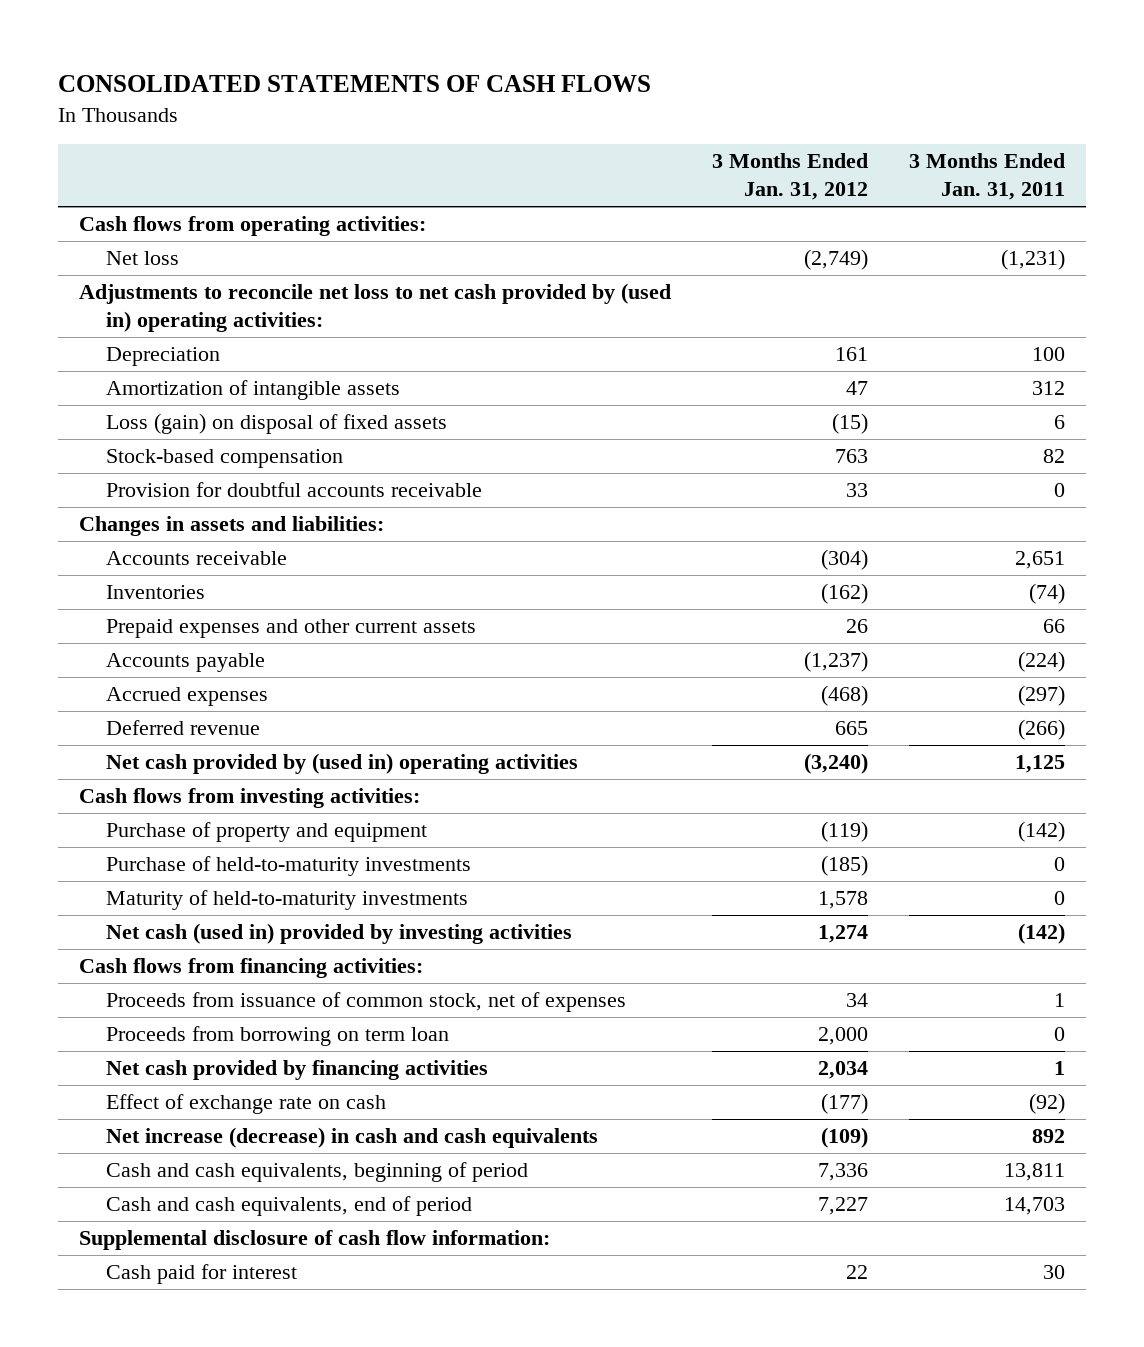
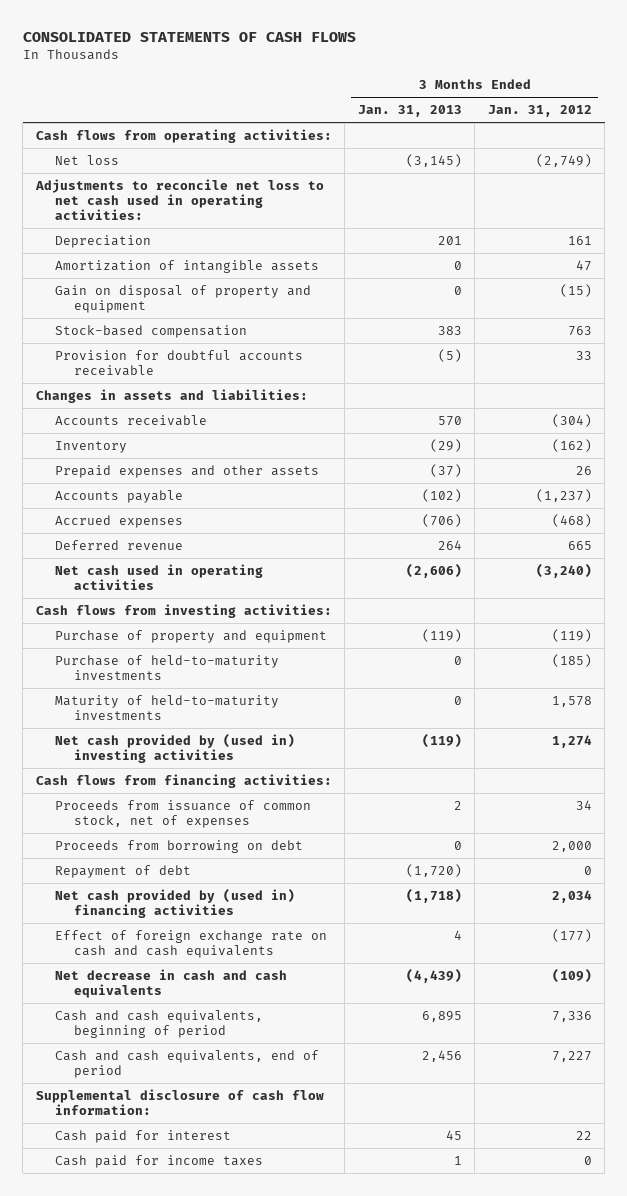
[908,153,1065,201] 3 Months Ended Jan. 31, 2011 -> none
none -> [357,105,462,118] Jan. 31, 2013
[78,283,671,333] Adjustments to reconcile net loss to net cash provided by (used in) operating activities: -> [34,178,324,220] Adjustments to reconcile net loss to net cash used in operating activities:
[106,413,448,435] Loss (gain) on disposal of fixed assets -> [54,284,311,313] Gain on disposal of property and equipment
[106,585,206,600] Inventories -> [54,440,127,453] Inventory
[106,619,477,639] Prepaid expenses and other current assets -> [54,464,319,478] Prepaid expenses and other assets
[106,753,579,775] Net cash provided by (used in) operating activities -> [54,563,263,590] Net cash used in operating activities
[106,923,573,945] Net cash (used in) provided by investing activities -> [54,733,295,763] Net cash provided by (used in) investing activities
[106,1026,450,1047] Proceeds from borrowing on term loan -> [54,839,303,853] Proceeds from borrowing on debt
none -> [54,864,191,878] Repayment of debt
[106,1060,489,1081] Net cash provided by financing activities -> [54,888,295,918] Net cash provided by (used in) financing activities
[106,1094,387,1115] Effect of exchange rate on cash -> [54,929,327,958] Effect of foreign exchange rate on cash and cash equivalents
[106,1127,599,1149] Net increase (decrease) in cash and cash equivalents -> [54,968,287,998] Net decrease in cash and cash equivalents
none -> [54,1154,263,1168] Cash paid for income taxes

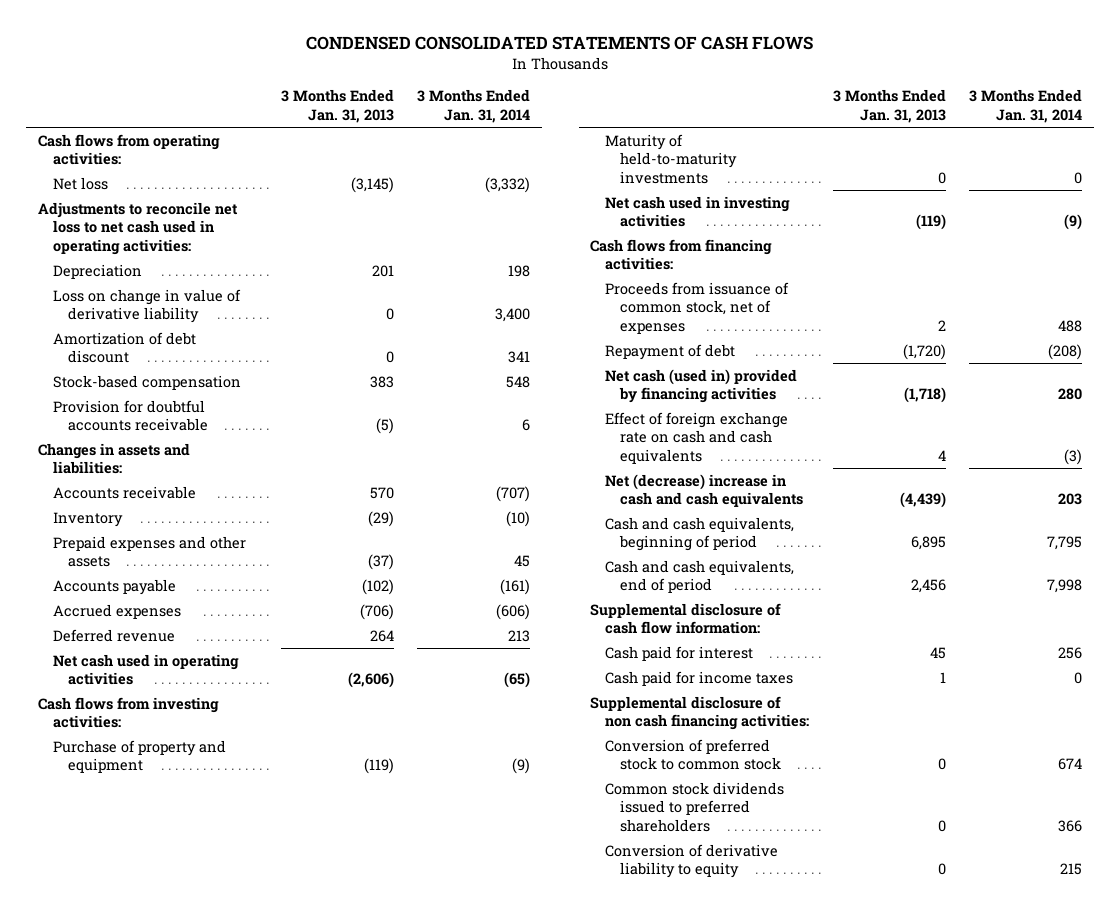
[22,32,356,43] CONSOLIDATED STATEMENTS OF CASH FLOWS -> [306,36,814,51] CONDENSED CONSOLIDATED STATEMENTS OF CASH FLOWS
[487,105,592,118] Jan. 31, 2012 -> none
none -> [417,89,531,124] 3 Months Ended Jan. 31, 2014
[54,259,319,273] Amortization of intangible assets -> none
[54,284,311,313] Gain on disposal of property and equipment -> none
none -> [52,288,241,324] Loss on change in value of derivative liability
none -> [52,331,196,364] Amortization of debt discount
[54,654,279,680] Purchase of held-to-maturity investments -> none
[54,733,295,763] Net cash provided by (used in) investing activities -> [605,195,791,228] Net cash used in investing activities
[54,839,303,853] Proceeds from borrowing on debt -> none
[54,888,295,918] Net cash provided by (used in) financing activities -> [605,368,798,404] Net cash (used in) provided by financing activities
[54,968,287,998] Net decrease in cash and cash equivalents -> [605,473,803,508] Net (decrease) increase in cash and cash equivalents
none -> [590,695,810,731] Supplemental disclosure of non cash financing activities:
none -> [605,738,781,771] Conversion of preferred stock to common stock
none -> [605,781,785,833] Common stock dividends issued to preferred shareholders
none -> [605,843,779,879] Conversion of derivative liability to equity

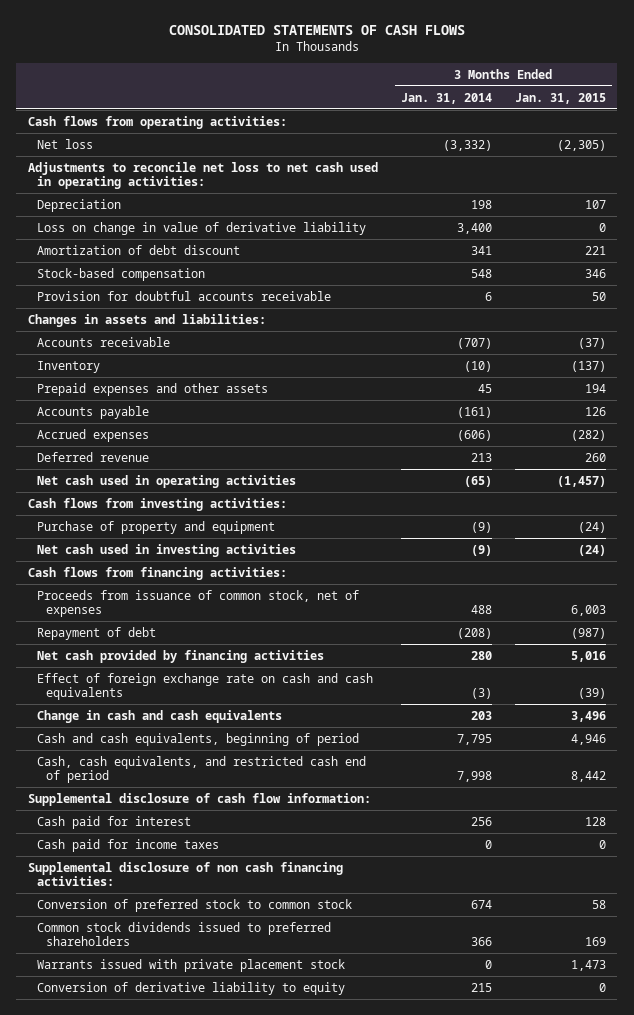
[306,36,814,51] CONDENSED CONSOLIDATED STATEMENTS OF CASH FLOWS -> [168,24,465,35] CONSOLIDATED STATEMENTS OF CASH FLOWS
[280,89,394,124] 3 Months Ended Jan. 31, 2013 -> none
none -> [514,92,606,104] Jan. 31, 2015
[605,133,737,185] Maturity of held-to-maturity investments -> none
[605,368,798,404] Net cash (used in) provided by financing activities -> [37,649,325,663] Net cash provided by financing activities
[605,473,803,508] Net (decrease) increase in cash and cash equivalents -> [37,709,283,723] Change in cash and cash equivalents
[605,559,795,594] Cash and cash equivalents, end of period -> [37,755,367,784] Cash, cash equivalents, and restricted cash end of period
none -> [37,958,346,972] Warrants issued with private placement stock

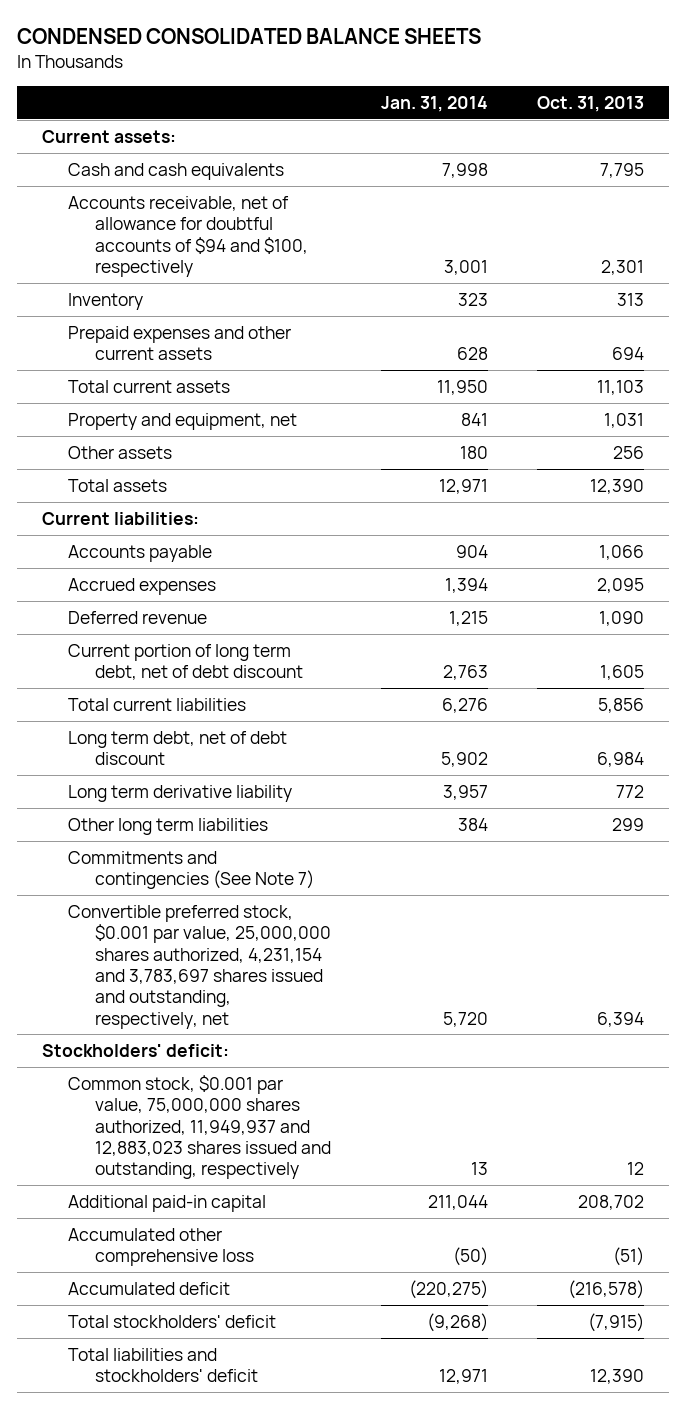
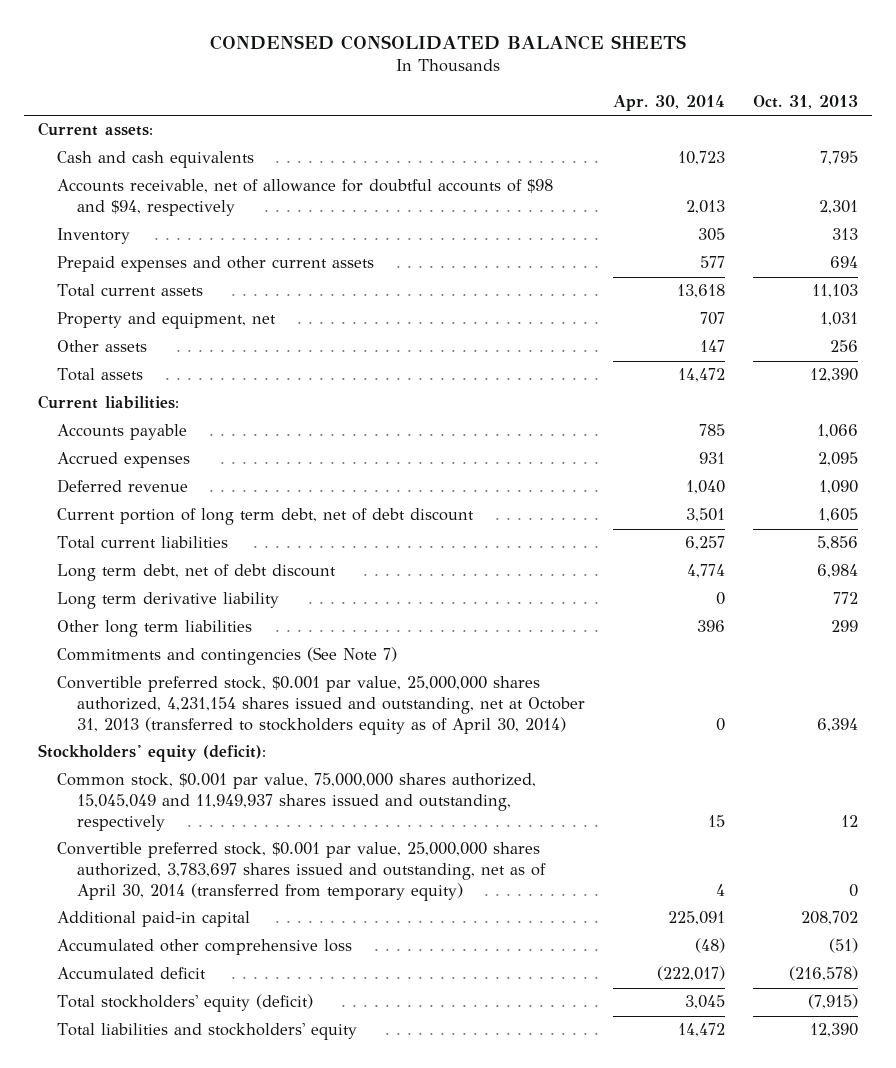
[380,95,488,112] Jan. 31, 2014 -> none
none -> [612,95,725,112] Apr. 30, 2014
[68,195,308,277] Accounts receivable, net of allowance for doubtful accounts of $94 and $100, respectively -> [57,179,554,217] Accounts receivable, net of allowance for doubtful accounts of $98 and $94, respectively
[68,904,331,1029] Convertible preferred stock, $0.001 par value, 25,000,000 shares authorized, 4,231,154 and 3,783,697 shares issued and outstanding, respectively, net -> [57,676,585,736] Convertible preferred stock, $0.001 par value, 25,000,000 shares authorized, 4,231,154 shares issued and outstanding, net at October 31, 2013 (transferred to stockholders equity as of April 30, 2014)
[41,1043,229,1057] Stockholders' deficit: -> [37,744,266,763] Stockholders' equity (deficit):
[68,1074,331,1180] Common stock, $0.001 par value, 75,000,000 shares authorized, 11,949,937 and 12,883,023 shares issued and outstanding, respectively -> [57,773,537,832] Common stock, $0.001 par value, 75,000,000 shares authorized, 15,045,049 and 11,949,937 shares issued and outstanding, respectively
none -> [57,842,546,902] Convertible preferred stock, $0.001 par value, 25,000,000 shares authorized, 3,783,697 shares issued and outstanding, net as of April 30, 2014 (transferred from temporary equity)
[68,1314,277,1328] Total stockholders' deficit -> [57,994,314,1013] Total stockholders' equity (deficit)
[68,1347,258,1383] Total liabilities and stockholders' deficit -> [57,1023,358,1041] Total liabilities and stockholders' equity

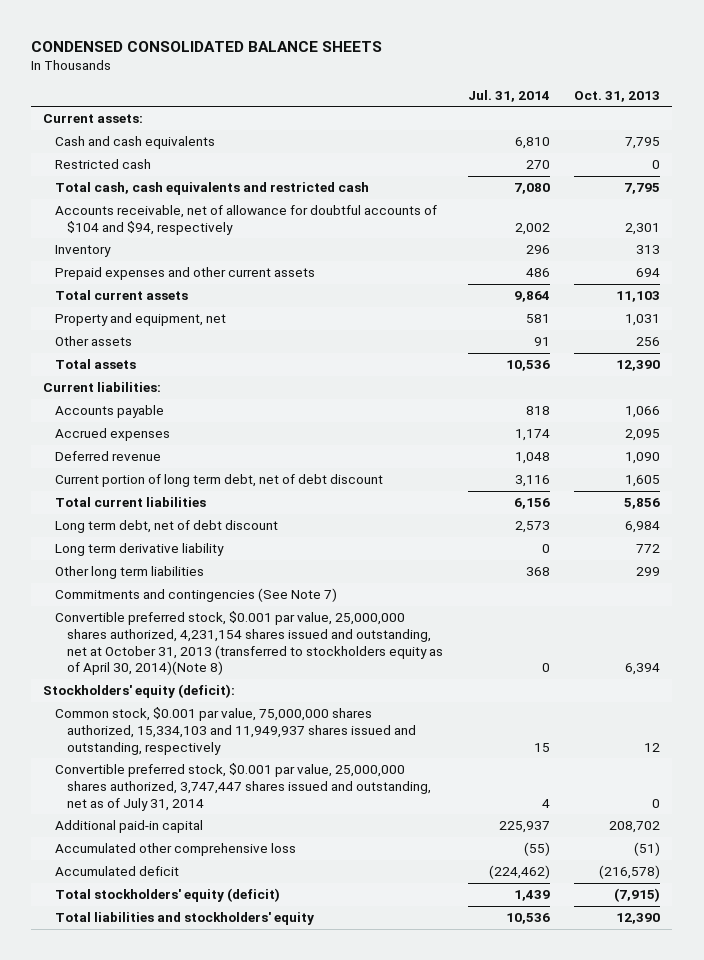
[612,95,725,112] Apr. 30, 2014 -> none
none -> [467,89,550,102] Jul. 31, 2014
none -> [55,159,152,170] Restricted cash
none -> [55,182,370,196] Total cash, cash equivalents and restricted cash
[57,179,554,217] Accounts receivable, net of allowance for doubtful accounts of $98 and $94, respectively -> [55,205,438,235] Accounts receivable, net of allowance for doubtful accounts of $104 and $94, respectively
[57,676,585,736] Convertible preferred stock, $0.001 par value, 25,000,000 shares authorized, 4,231,154 shares issued and outstanding, net at October 31, 2013 (transferred to stockholders equity as of April 30, 2014) -> [55,611,444,676] Convertible preferred stock, $0.001 par value, 25,000,000 shares authorized, 4,231,154 shares issued and outstanding, net at October 31, 2013 (transferred to stockholders equity as of April 30, 2014)(Note 8)
[57,773,537,832] Common stock, $0.001 par value, 75,000,000 shares authorized, 15,045,049 and 11,949,937 shares issued and outstanding, respectively -> [55,707,417,755] Common stock, $0.001 par value, 75,000,000 shares authorized, 15,334,103 and 11,949,937 shares issued and outstanding, respectively
[57,842,546,902] Convertible preferred stock, $0.001 par value, 25,000,000 shares authorized, 3,783,697 shares issued and outstanding, net as of April 30, 2014 (transferred from temporary equity) -> [55,763,432,811] Convertible preferred stock, $0.001 par value, 25,000,000 shares authorized, 3,747,447 shares issued and outstanding, net as of July 31, 2014

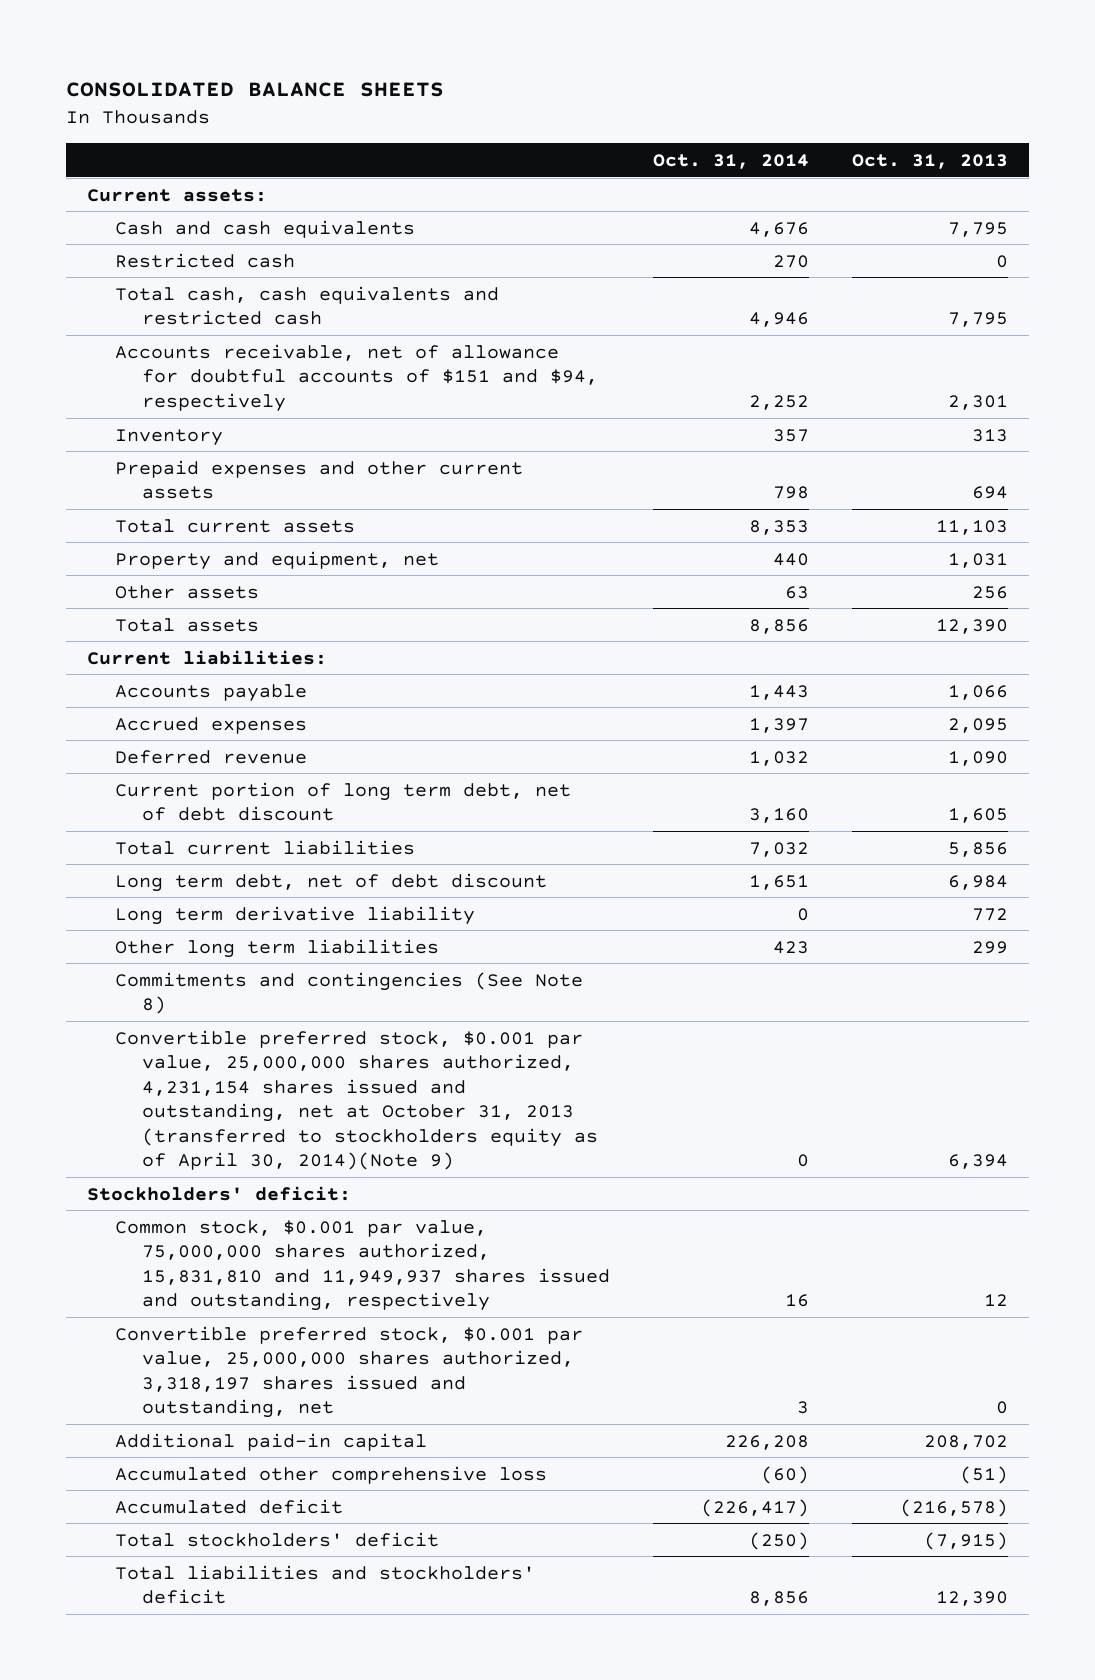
[31,41,383,53] CONDENSED CONSOLIDATED BALANCE SHEETS -> [65,82,444,98] CONSOLIDATED BALANCE SHEETS
[467,89,550,102] Jul. 31, 2014 -> none
none -> [652,153,809,169] Oct. 31, 2014
[55,205,438,235] Accounts receivable, net of allowance for doubtful accounts of $104 and $94, respectively -> [114,343,598,412] Accounts receivable, net of allowance for doubtful accounts of $151 and $94, respectively
[55,588,338,603] Commitments and contingencies (See Note 7) -> [114,971,583,1015] Commitments and contingencies (See Note 8)
[55,611,444,676] Convertible preferred stock, $0.001 par value, 25,000,000 shares authorized, 4,231,154 shares issued and outstanding, net at October 31, 2013 (transferred to stockholders equity as of April 30, 2014)(Note 8) -> [114,1029,598,1171] Convertible preferred stock, $0.001 par value, 25,000,000 shares authorized, 4,231,154 shares issued and outstanding, net at October 31, 2013 (transferred to stockholders equity as of April 30, 2014)(Note 9)
[43,684,236,699] Stockholders' equity (deficit): -> [87,1185,352,1201] Stockholders' deficit:
[55,707,417,755] Common stock, $0.001 par value, 75,000,000 shares authorized, 15,334,103 and 11,949,937 shares issued and outstanding, respectively -> [114,1219,610,1312] Common stock, $0.001 par value, 75,000,000 shares authorized, 15,831,810 and 11,949,937 shares issued and outstanding, respectively
[55,763,432,811] Convertible preferred stock, $0.001 par value, 25,000,000 shares authorized, 3,747,447 shares issued and outstanding, net as of July 31, 2014 -> [114,1325,583,1419] Convertible preferred stock, $0.001 par value, 25,000,000 shares authorized, 3,318,197 shares issued and outstanding, net
[55,888,281,903] Total stockholders' equity (deficit) -> [114,1531,439,1547] Total stockholders' deficit
[55,912,315,926] Total liabilities and stockholders' equity -> [114,1564,535,1605] Total liabilities and stockholders' deficit

